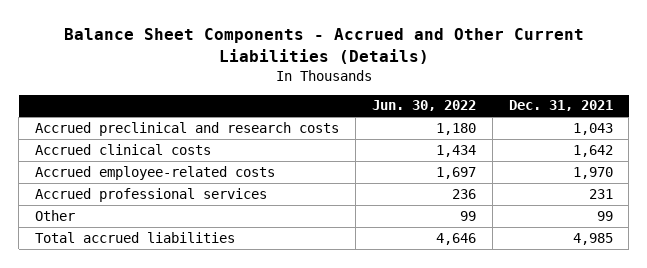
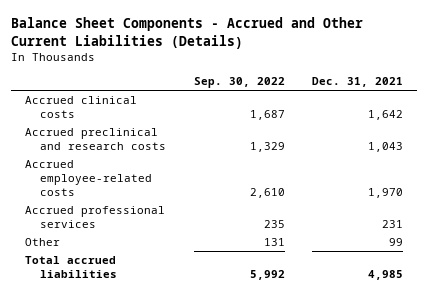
[371,100,476,112] Jun. 30, 2022 -> none
none -> [193,76,285,88] Sep. 30, 2022
[34,121,339,136] Accrued preclinical and research costs -> [24,128,167,150] Accrued preclinical and research costs

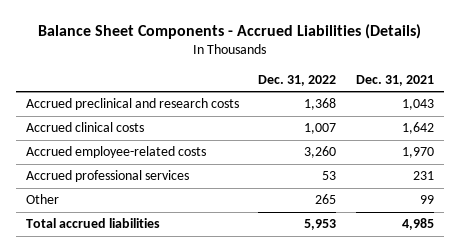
[11,17,364,49] Balance Sheet Components - Accrued and Other Current Liabilities (Details) -> [37,24,421,40] Balance Sheet Components - Accrued Liabilities (Details)
[193,76,285,88] Sep. 30, 2022 -> none
none -> [258,74,337,86] Dec. 31, 2022
[24,96,137,118] Accrued clinical costs -> [25,122,144,133] Accrued clinical costs

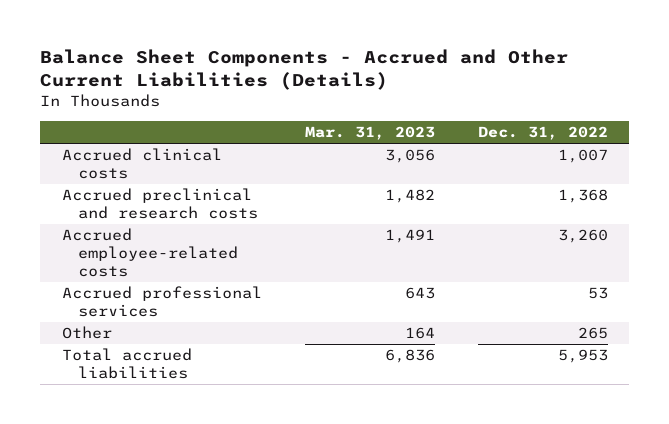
[37,24,421,40] Balance Sheet Components - Accrued Liabilities (Details) -> [40,49,569,91] Balance Sheet Components - Accrued and Other Current Liabilities (Details)
[356,74,435,86] Dec. 31, 2021 -> none
none -> [304,126,435,141] Mar. 31, 2023
[25,98,239,111] Accrued preclinical and research costs -> [61,188,259,220] Accrued preclinical and research costs

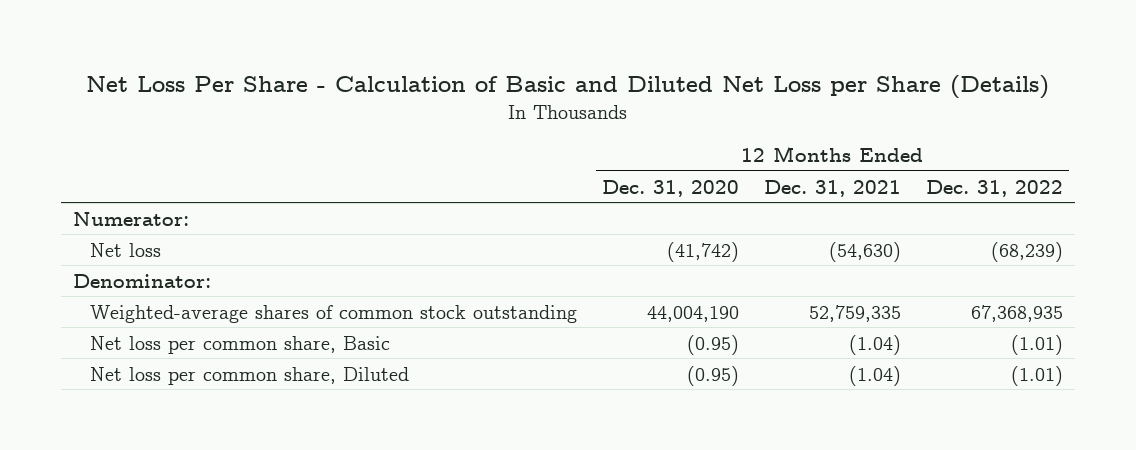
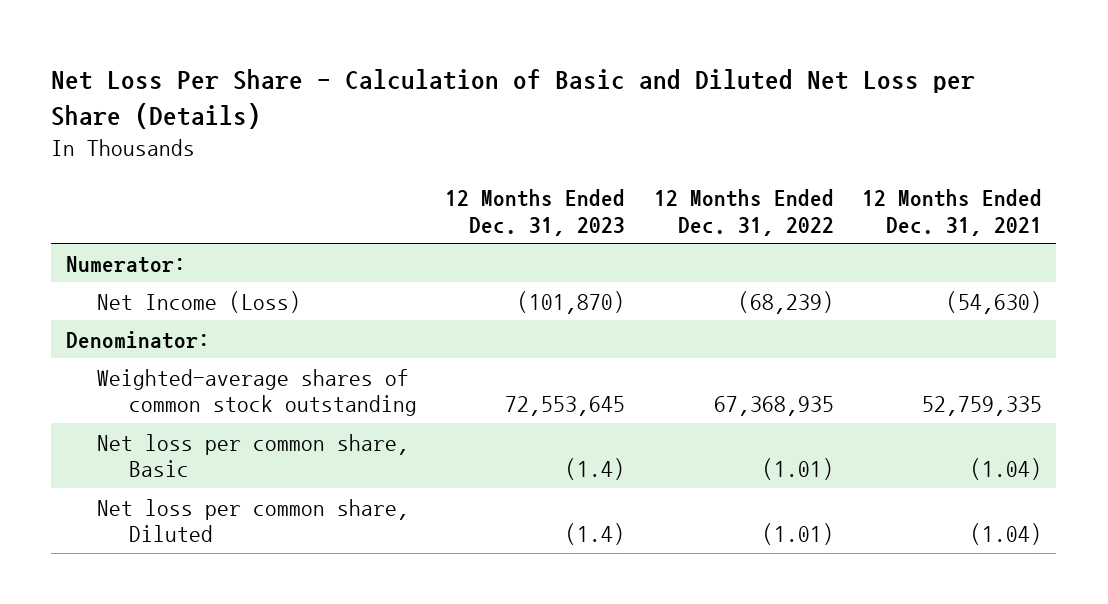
[601,179,739,197] Dec. 31, 2020 -> none
none -> [445,188,626,236] 12 Months Ended Dec. 31, 2023
[90,242,162,257] Net loss -> [97,290,302,313] Net Income (Loss)

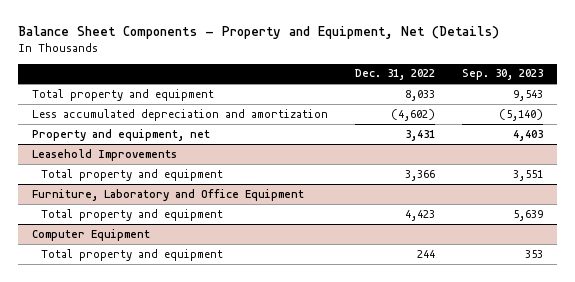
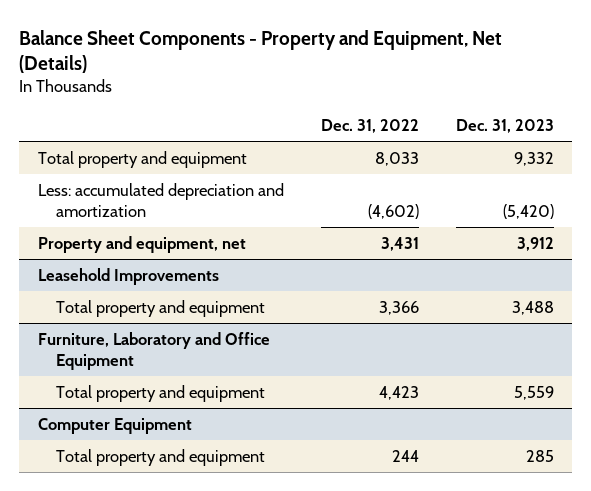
[462,69,544,81] Sep. 30, 2023 -> none
none -> [455,118,554,133] Dec. 31, 2023
[31,108,328,121] Less accumulated depreciation and amortization -> [37,182,284,218] Less: accumulated depreciation and amortization

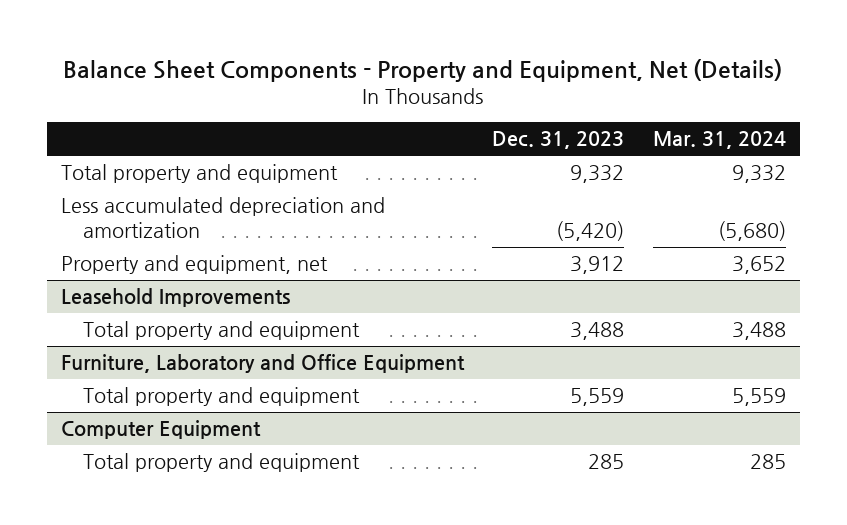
[320,118,419,133] Dec. 31, 2022 -> none
none -> [652,131,786,150] Mar. 31, 2024
[37,182,284,218] Less: accumulated depreciation and amortization -> [60,197,385,238] Less accumulated depreciation and amortization

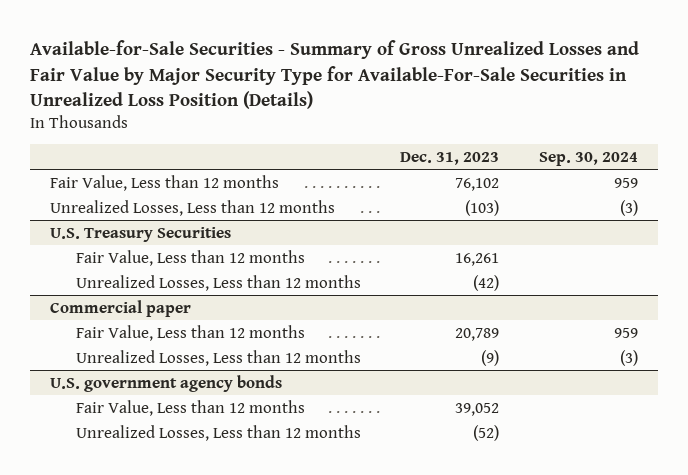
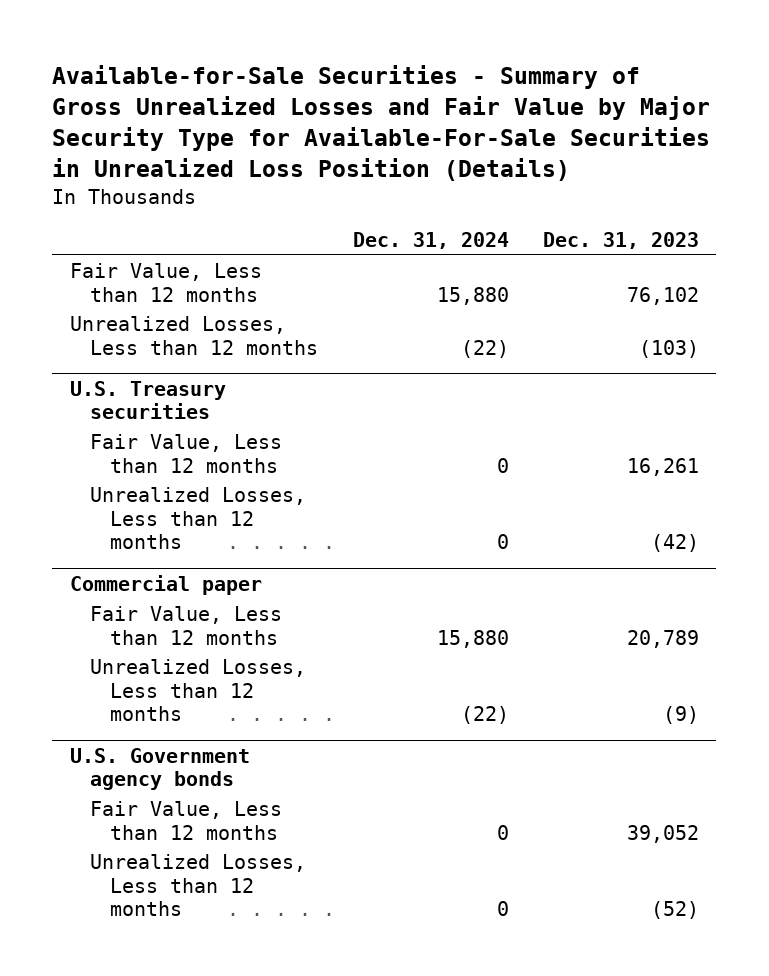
[538,151,638,166] Sep. 30, 2024 -> none
none -> [352,231,509,249] Dec. 31, 2024
[49,226,231,242] U.S. Treasury Securities -> [69,381,226,420] U.S. Treasury securities
[49,374,282,392] U.S. government agency bonds -> [69,748,250,791] U.S. Government agency bonds

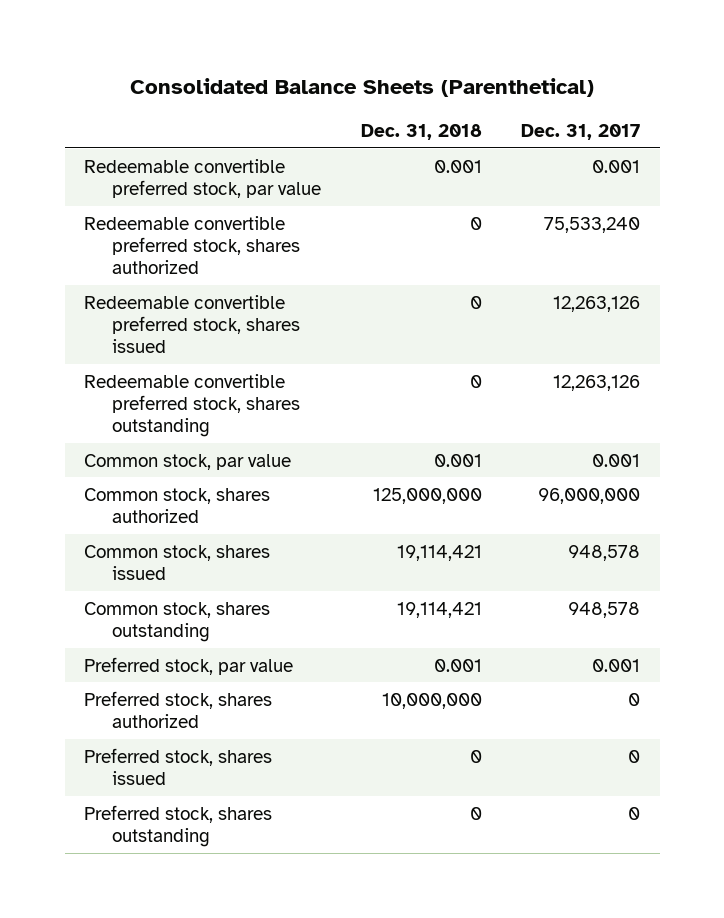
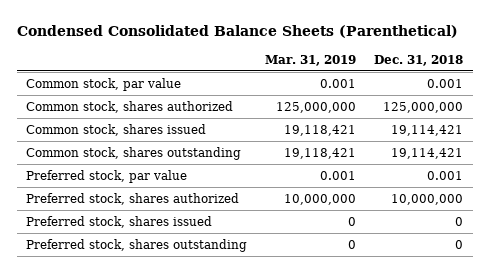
[130,78,595,98] Consolidated Balance Sheets (Parenthetical) -> [17,24,459,38] Condensed Consolidated Balance Sheets (Parenthetical)
[521,124,641,141] Dec. 31, 2017 -> none
none -> [265,54,357,66] Mar. 31, 2019
[84,158,322,198] Redeemable convertible preferred stock, par value -> none
[84,215,301,275] Redeemable convertible preferred stock, shares authorized -> none
[84,294,301,354] Redeemable convertible preferred stock, shares issued -> none
[84,373,301,438] Redeemable convertible preferred stock, shares outstanding -> none

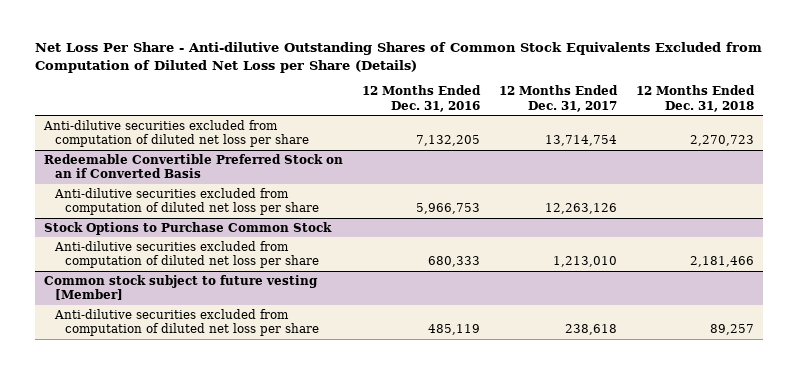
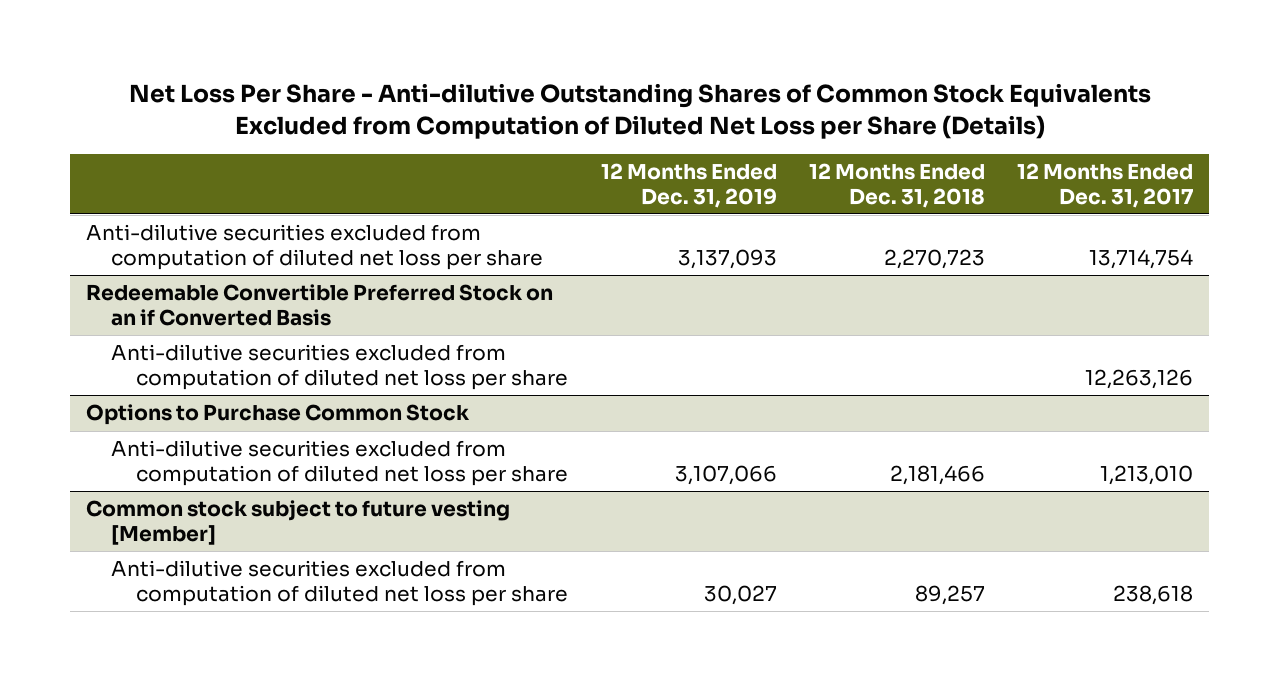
[362,84,482,112] 12 Months Ended Dec. 31, 2016 -> none
none -> [600,163,777,208] 12 Months Ended Dec. 31, 2019
[44,221,333,235] Stock Options to Purchase Common Stock -> [86,404,471,426] Options to Purchase Common Stock

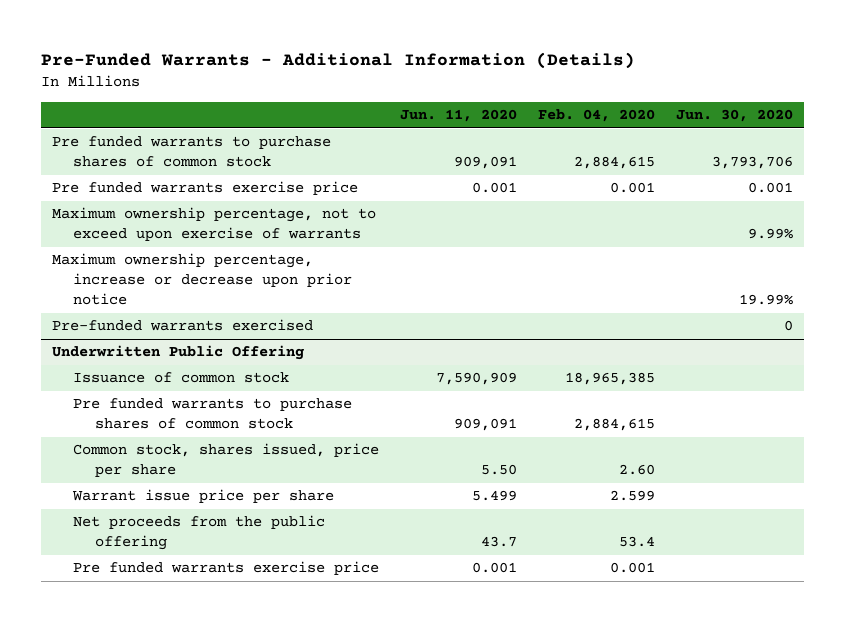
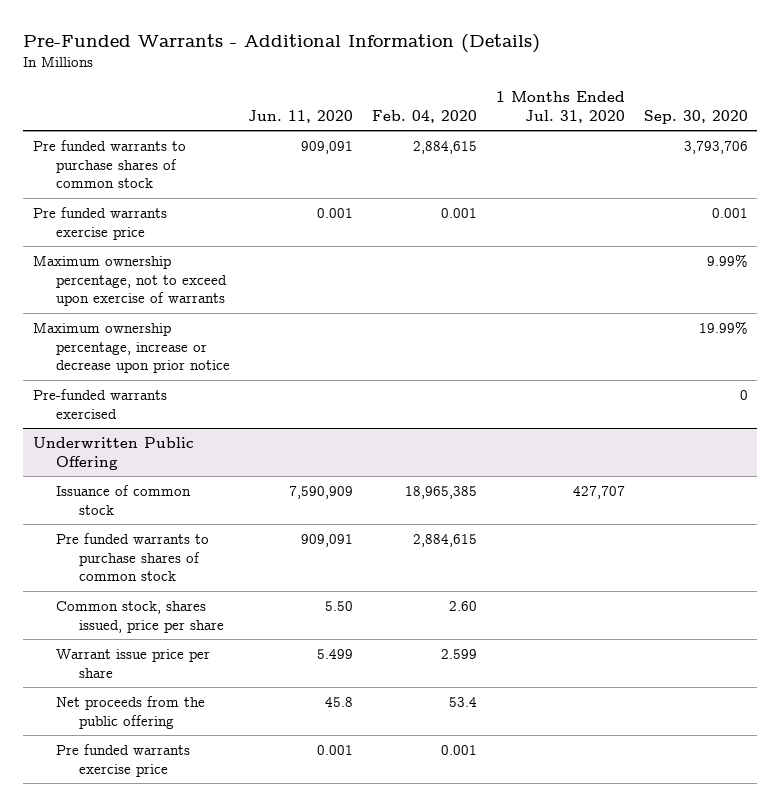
[676,109,794,123] Jun. 30, 2020 -> none
none -> [495,90,625,123] 1 Months Ended Jul. 31, 2020
none -> [643,109,748,124] Sep. 30, 2020
[481,536,518,548] 43.7 -> [325,696,354,707] 45.8

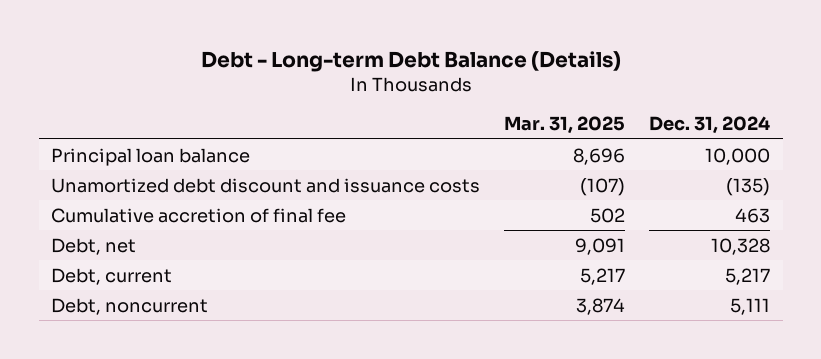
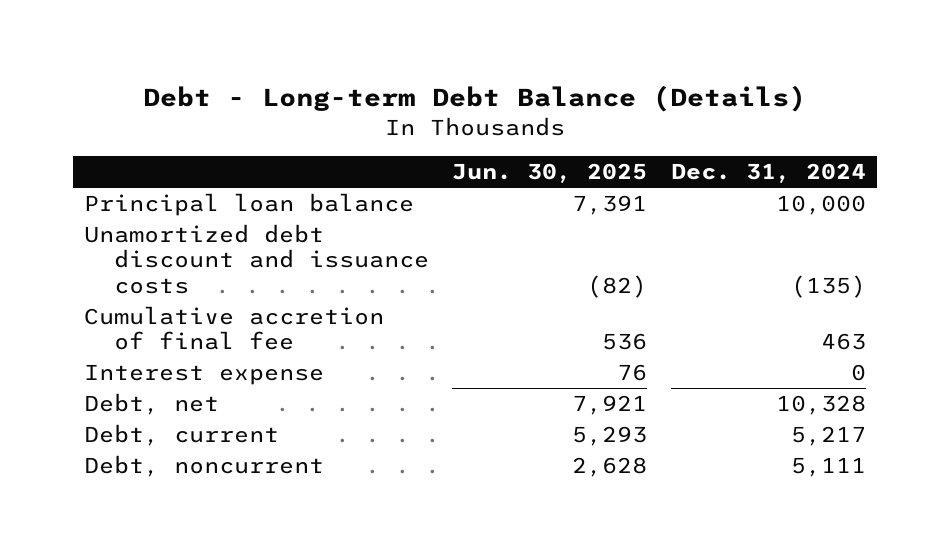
[504,116,626,135] Mar. 31, 2025 -> none
none -> [452,163,648,184] Jun. 30, 2025
none -> [84,363,325,385] Interest expense

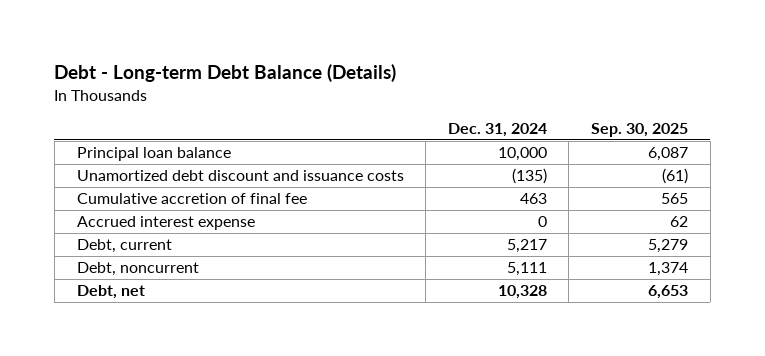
[452,163,648,184] Jun. 30, 2025 -> none
none -> [591,123,689,138] Sep. 30, 2025
[84,363,325,385] Interest expense -> [76,216,255,231] Accrued interest expense
[84,392,220,415] Debt, net -> [76,285,145,300] Debt, net

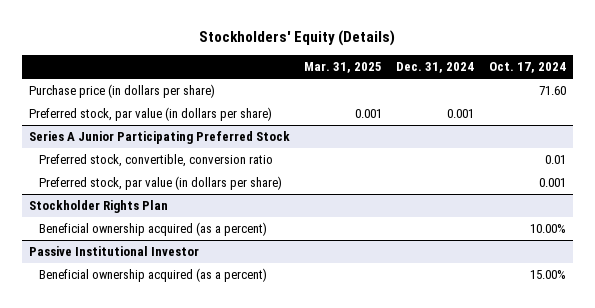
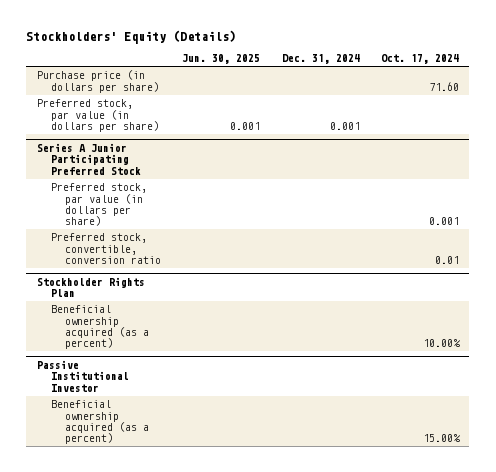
[304,62,383,74] Mar. 31, 2025 -> none
none -> [182,54,261,65] Jun. 30, 2025
[39,154,274,168] Preferred stock, convertible, conversion ratio -> [51,233,162,264] Preferred stock, convertible, conversion ratio

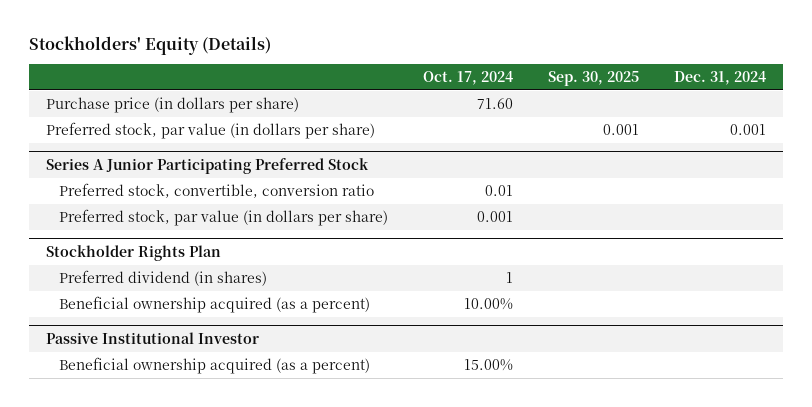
[182,54,261,65] Jun. 30, 2025 -> none
none -> [548,70,640,86] Sep. 30, 2025
[51,183,148,227] Preferred stock, par value (in dollars per share) -> [59,209,389,227] Preferred stock, par value (in dollars per share)
none -> [59,270,268,287] Preferred dividend (in shares)

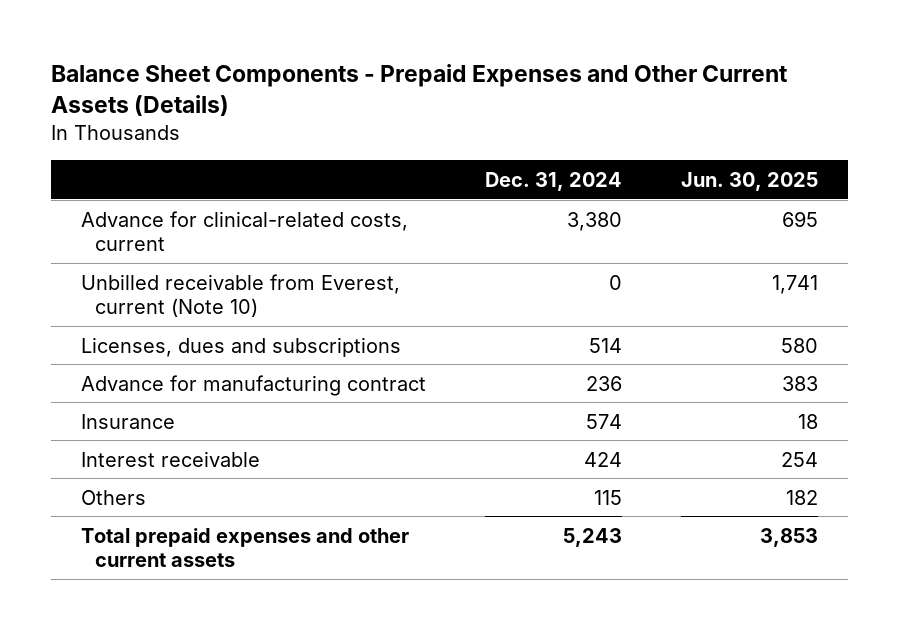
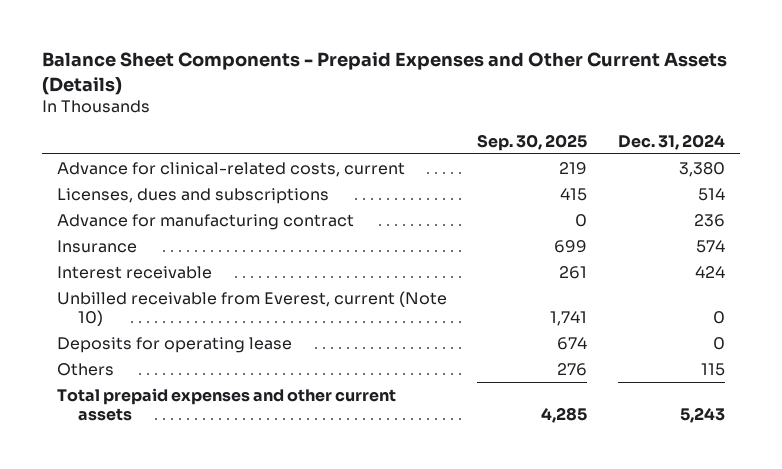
[681,171,819,191] Jun. 30, 2025 -> none
none -> [477,133,588,151] Sep. 30, 2025
[80,273,400,317] Unbilled receivable from Everest, current (Note 10) -> [56,290,447,326] Unbilled receivable from Everest, current (Note 10)
none -> [56,336,292,353] Deposits for operating lease

